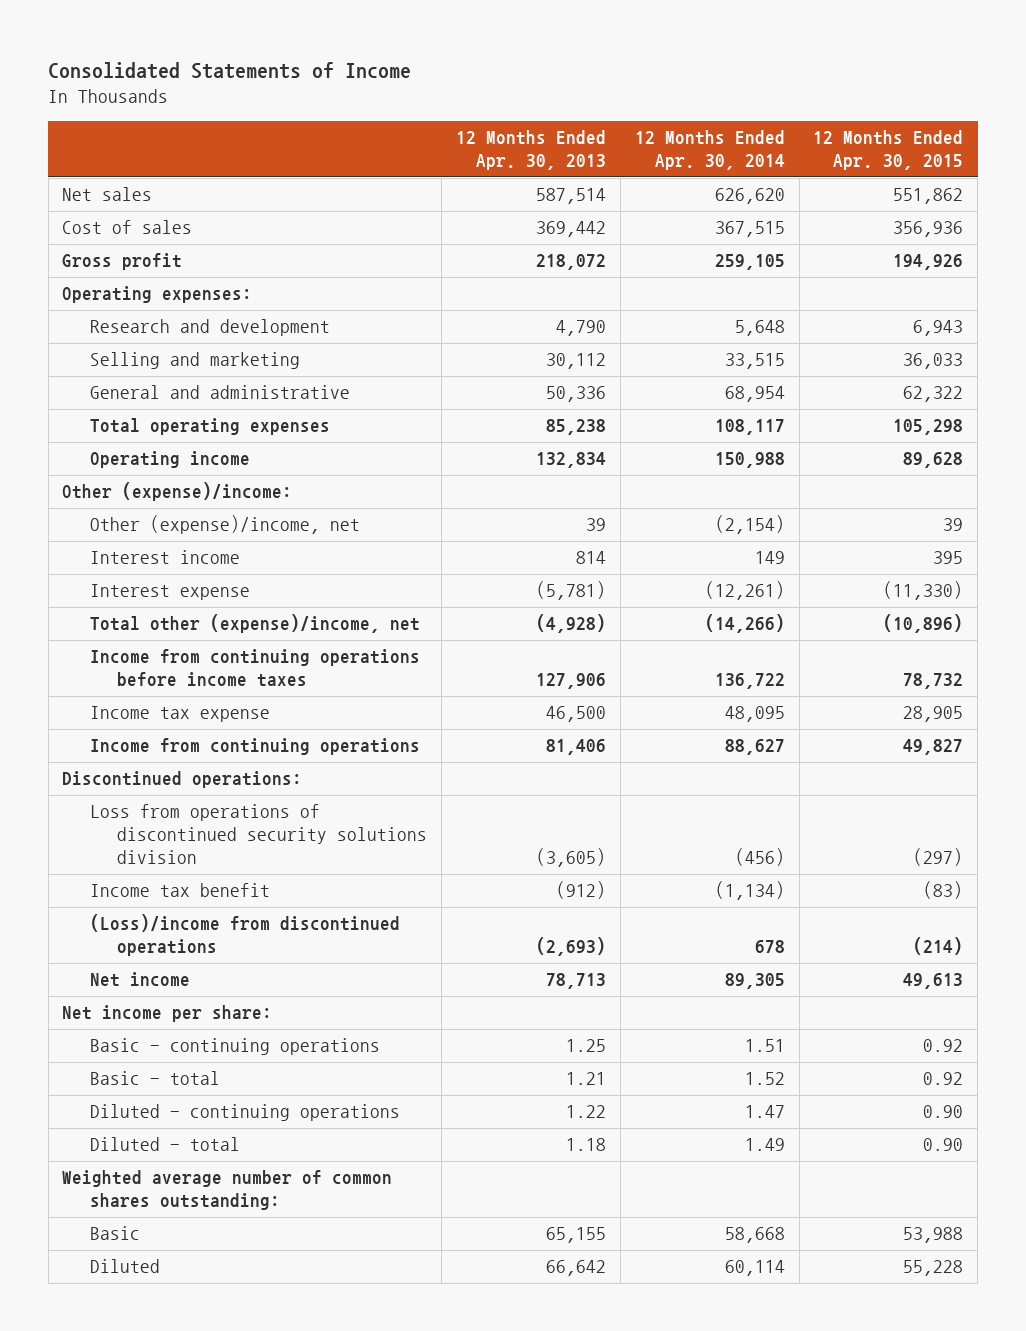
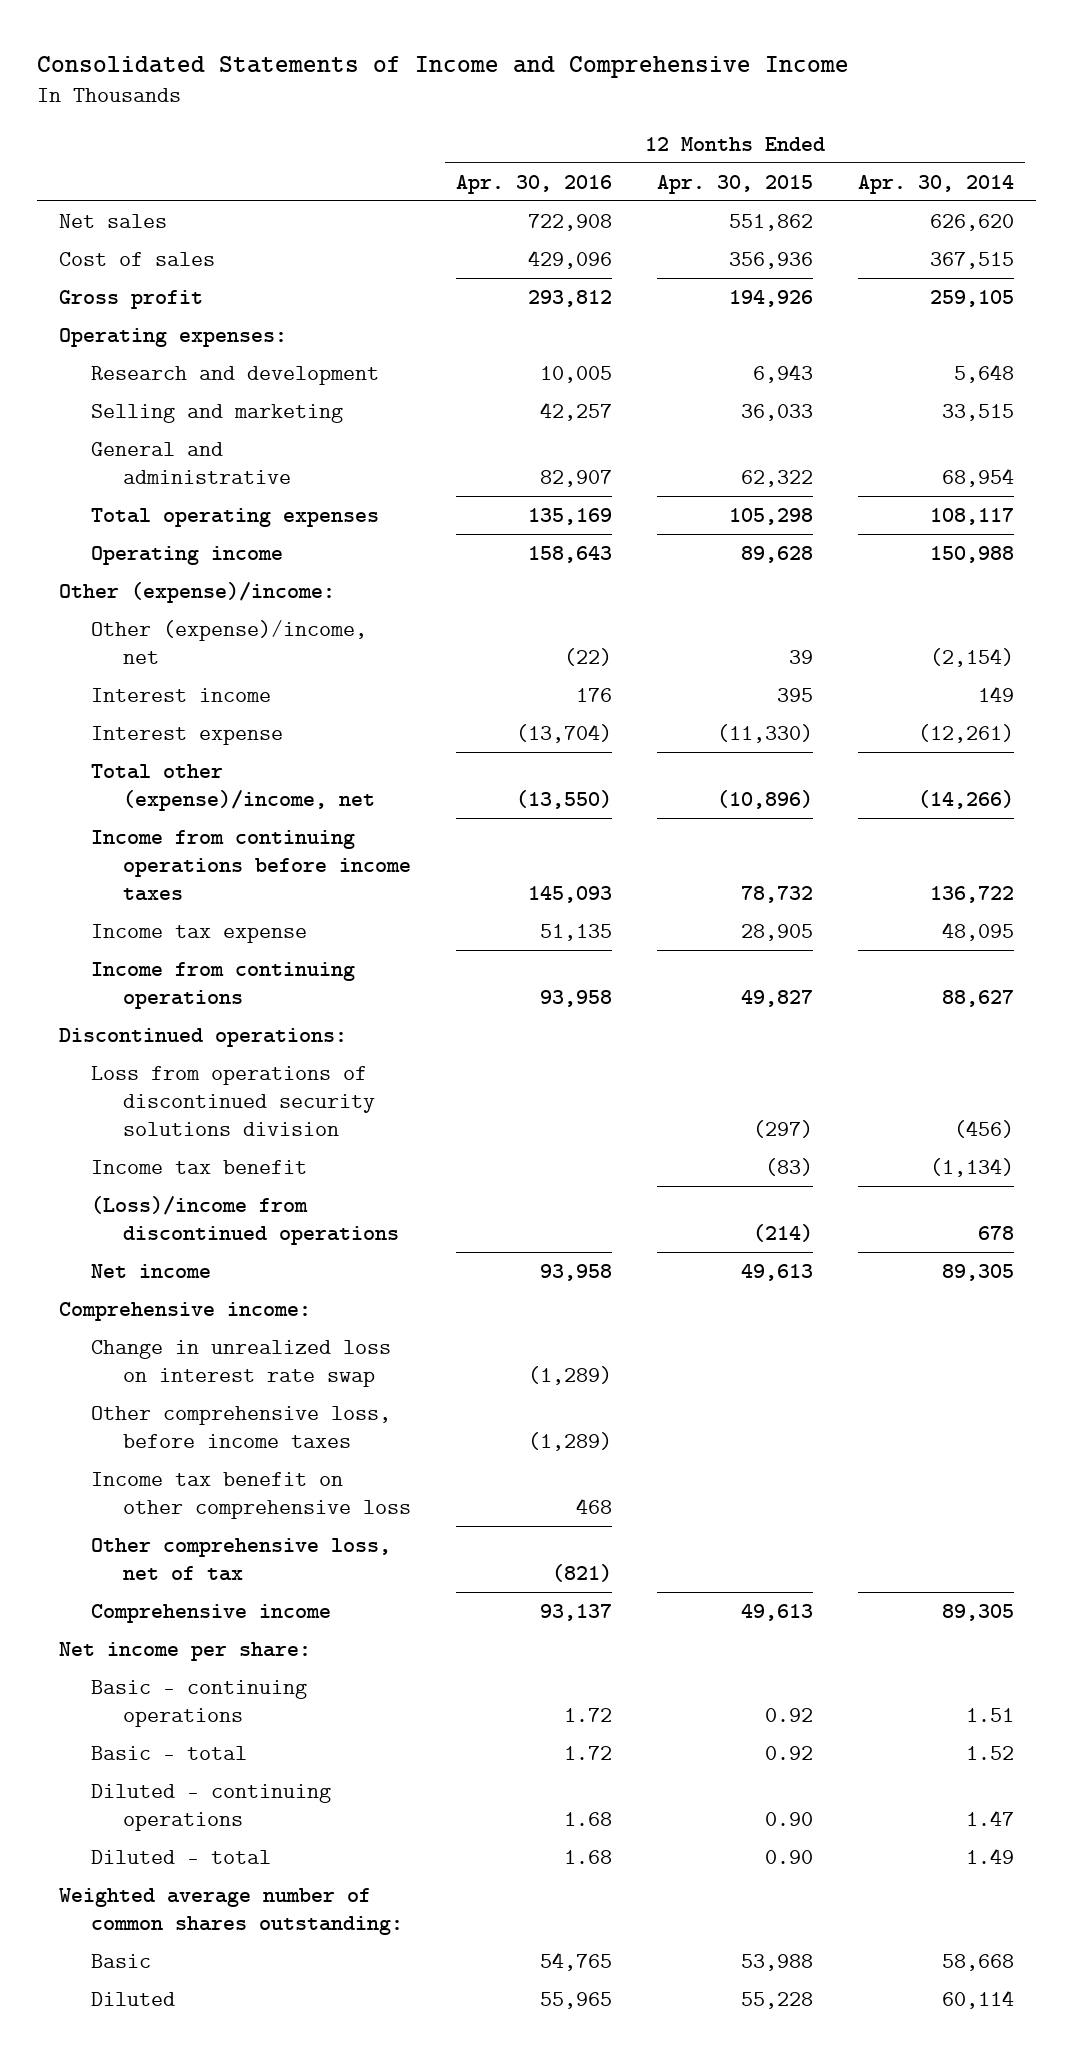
[48,62,412,80] Consolidated Statements of Income -> [36,55,849,78] Consolidated Statements of Income and Comprehensive Income
[456,130,607,171] 12 Months Ended Apr. 30, 2013 -> none
none -> [456,174,613,194] Apr. 30, 2016
none -> [59,1301,312,1321] Comprehensive income:
none -> [91,1339,392,1387] Change in unrealized loss on interest rate swap
none -> [91,1405,392,1448] Other comprehensive loss, before income taxes
none -> [91,1471,412,1519] Income tax benefit on other comprehensive loss
none -> [91,1537,392,1581] Other comprehensive loss, net of tax
none -> [91,1603,332,1623] Comprehensive income

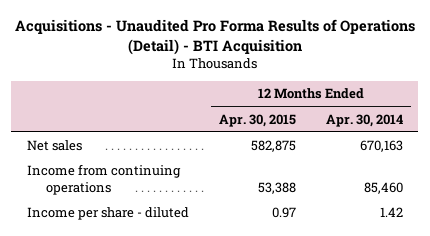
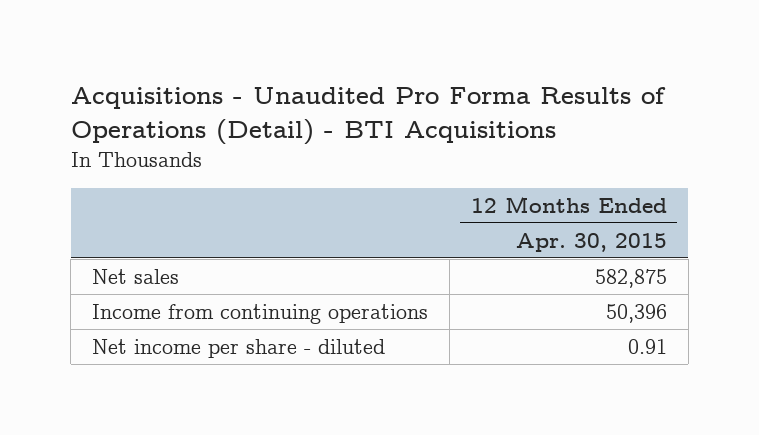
[14,19,415,56] Acquisitions - Unaudited Pro Forma Results of Operations (Detail) - BTI Acquisition -> [70,87,666,145] Acquisitions - Unaudited Pro Forma Results of Operations (Detail) - BTI Acquisitions
[326,113,404,127] Apr. 30, 2014 -> none
[257,181,296,194] 53,388 -> [605,303,667,323] 50,396
[26,207,189,221] Income per share - diluted -> [92,338,386,358] Net income per share - diluted
[271,207,296,219] 0.97 -> [627,338,667,354] 0.91

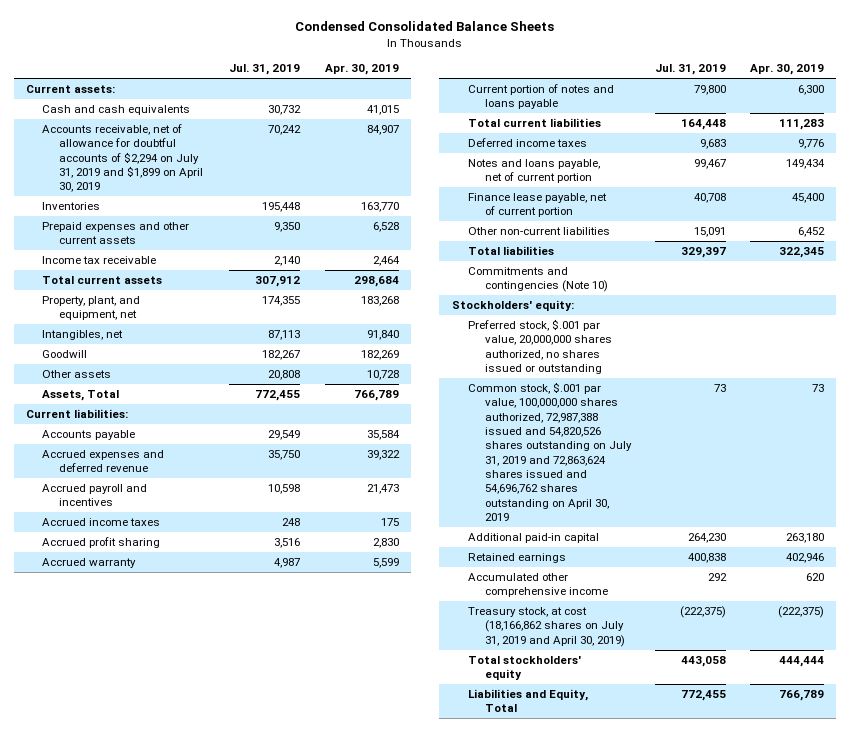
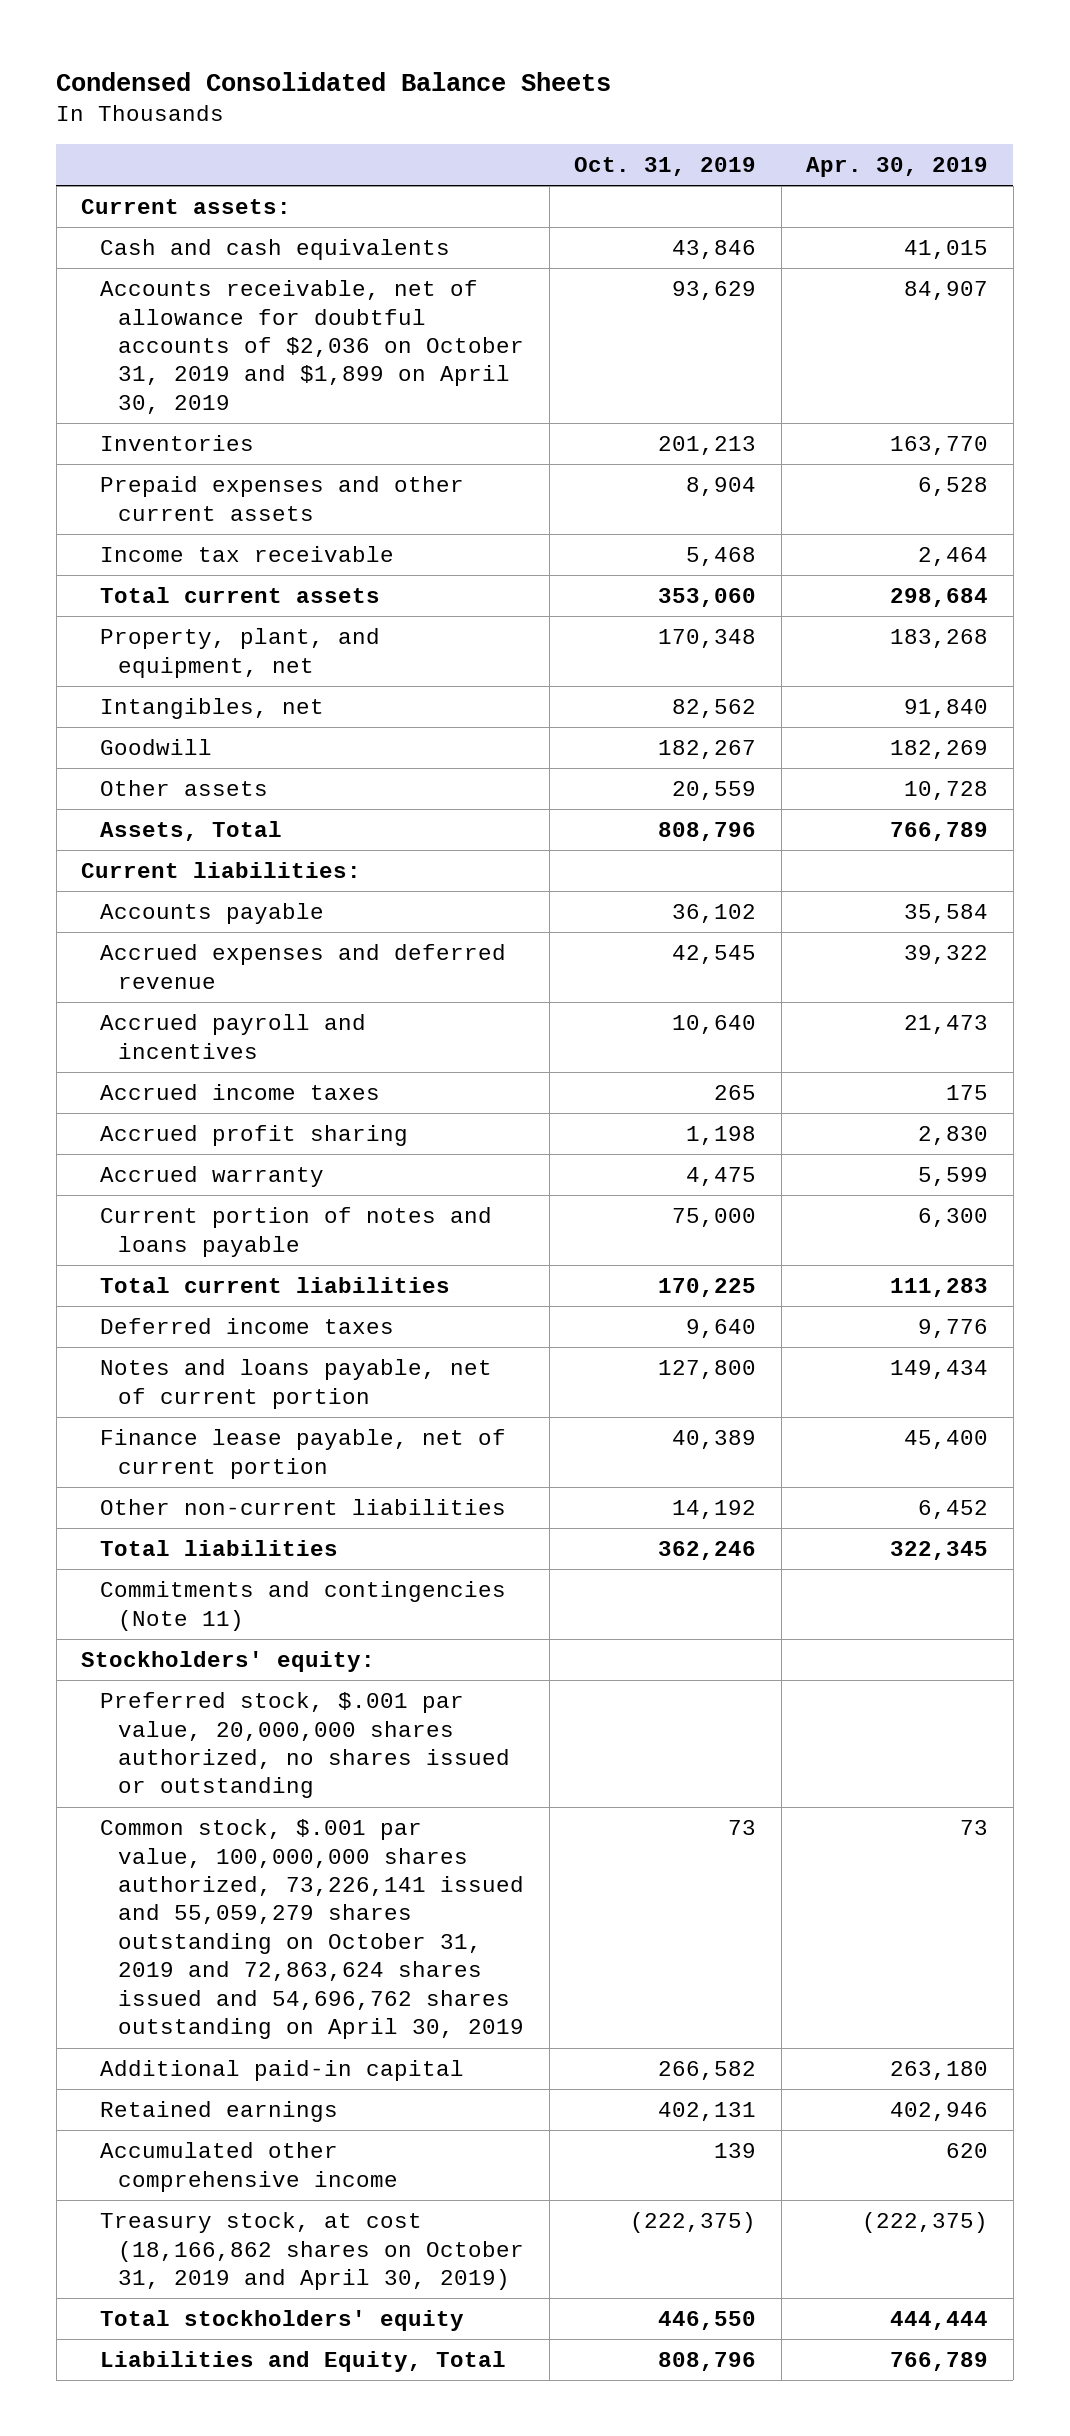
[229,64,301,76] Jul. 31, 2019 -> none
none -> [574,156,757,176] Oct. 31, 2019
[42,124,203,193] Accounts receivable, net of allowance for doubtful accounts of $2,294 on July 31, 2019 and $1,899 on April 30, 2019 -> [99,280,525,414] Accounts receivable, net of allowance for doubtful accounts of $2,036 on October 31, 2019 and $1,899 on April 30, 2019
[468,267,608,293] Commitments and contingencies (Note 10) -> [99,1581,506,1631] Commitments and contingencies (Note 11)
[468,382,632,522] Common stock, $.001 par value, 100,000,000 shares authorized, 72,987,388 issued and 54,820,526 shares outstanding on July 31, 2019 and 72,863,624 shares issued and 54,696,762 shares outstanding on April 30, 2019 -> [99,1819,525,2040] Common stock, $.001 par value, 100,000,000 shares authorized, 73,226,141 issued and 55,059,279 shares outstanding on October 31, 2019 and 72,863,624 shares issued and 54,696,762 shares outstanding on April 30, 2019
[468,607,625,647] Treasury stock, at cost (18,166,862 shares on July 31, 2019 and April 30, 2019) -> [99,2212,525,2291] Treasury stock, at cost (18,166,862 shares on October 31, 2019 and April 30, 2019)

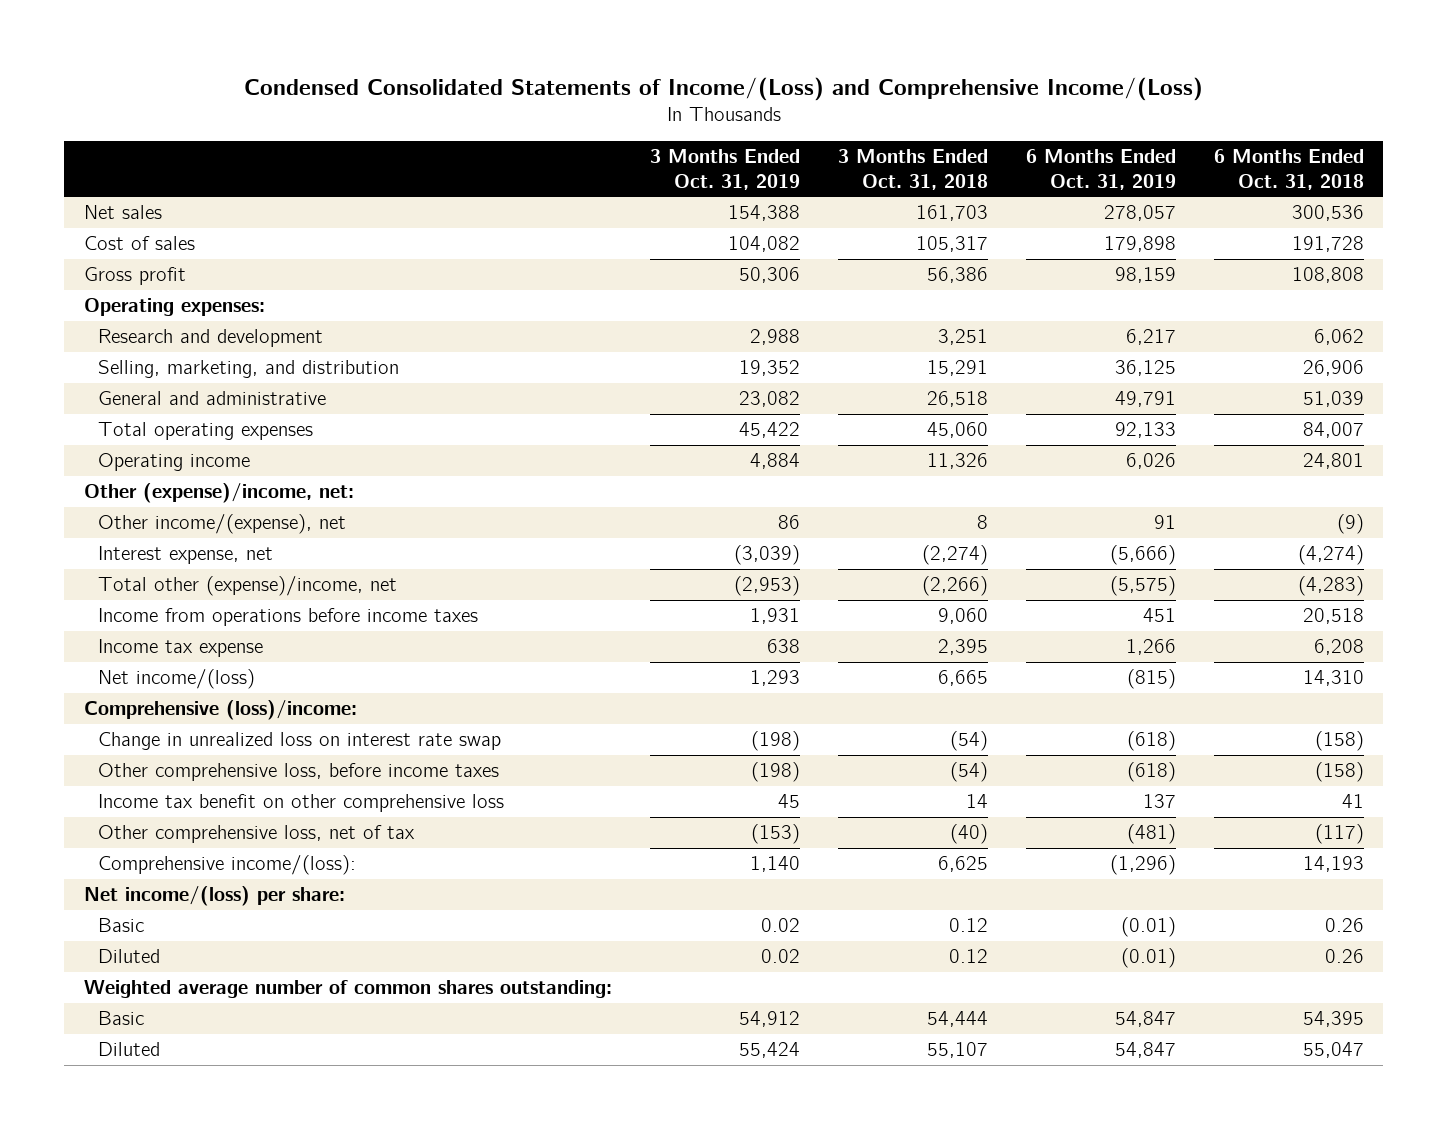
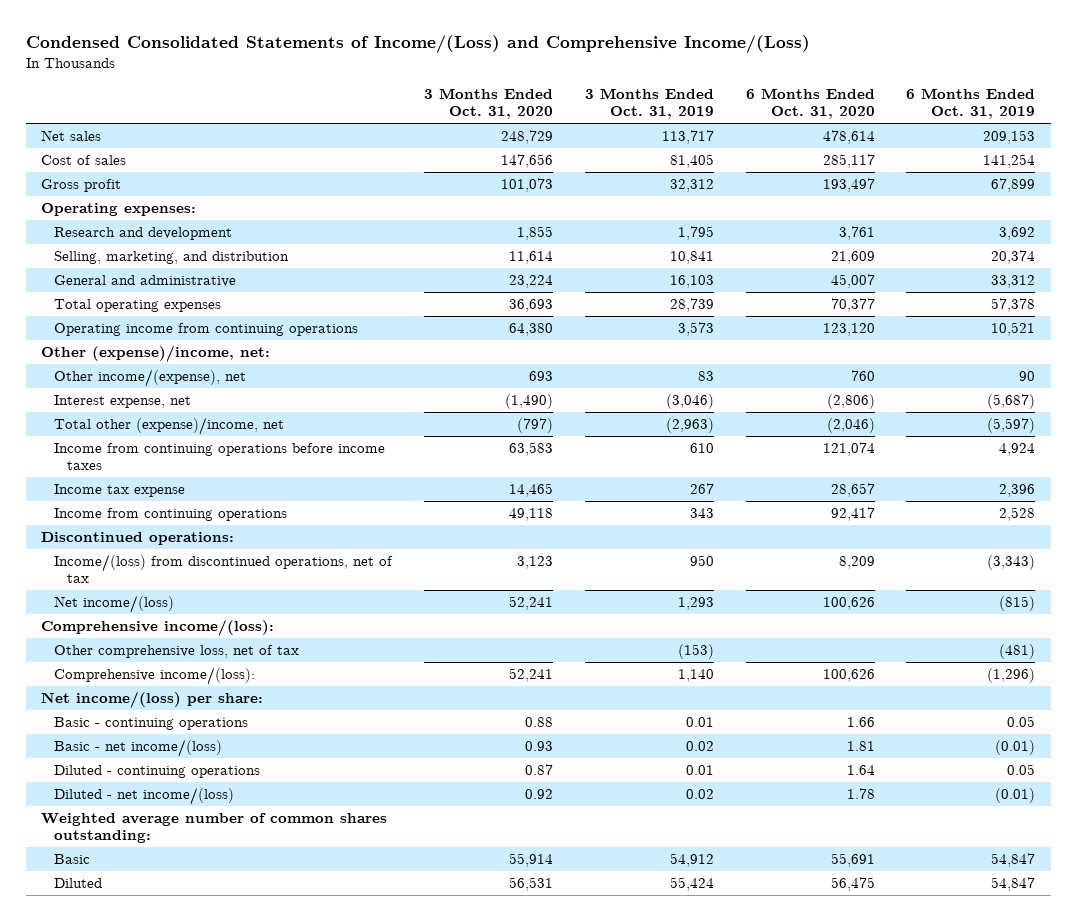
[837,148,988,190] 3 Months Ended Oct. 31, 2018 -> none
[1214,148,1365,190] 6 Months Ended Oct. 31, 2018 -> none
none -> [423,88,553,120] 3 Months Ended Oct. 31, 2020
none -> [745,88,875,120] 6 Months Ended Oct. 31, 2020
[727,205,800,222] 154,388 -> [661,130,714,145] 113,717
[1103,205,1176,222] 278,057 -> [983,130,1036,145] 209,153
[727,236,800,253] 104,082 -> [669,154,714,169] 81,405
[1103,236,1176,253] 179,898 -> [983,154,1036,169] 141,254
[738,267,800,284] 50,306 -> [669,179,714,193] 32,312
[1114,267,1176,284] 98,159 -> [991,178,1036,193] 67,899
[749,329,800,346] 2,988 -> [677,226,714,241] 1,795
[1125,329,1176,346] 6,217 -> [999,227,1036,241] 3,692
[738,360,800,377] 19,352 -> [669,251,714,265] 10,841
[1114,360,1176,377] 36,125 -> [991,250,1036,265] 20,374
[738,391,800,408] 23,082 -> [669,275,714,289] 16,103
[1114,391,1176,408] 49,791 -> [991,275,1036,289] 33,312
[738,422,800,439] 45,422 -> [669,298,714,313] 28,739
[1114,422,1176,439] 92,133 -> [991,298,1036,313] 57,378
[97,453,250,472] Operating income -> [54,323,359,337] Operating income from continuing operations
[749,453,800,470] 4,884 -> [677,322,714,337] 3,573
[1125,453,1176,470] 6,026 -> [991,322,1036,337] 10,521
[777,515,800,530] 86 -> [697,371,714,382] 83
[1153,515,1176,530] 91 -> [1019,371,1036,382] 90
[733,545,800,566] (3,039) -> [665,394,714,410] (3,046)
[1109,545,1176,566] (5,666) -> [987,394,1036,410] (5,687)
[733,576,800,597] (2,953) -> [665,418,714,434] (2,963)
[1109,576,1176,597] (5,575) -> [987,418,1036,434] (5,597)
[97,608,478,627] Income from operations before income taxes -> [54,443,386,471] Income from continuing operations before income taxes
[749,608,800,625] 1,931 -> [689,443,714,454] 610
[1142,608,1176,623] 451 -> [999,443,1036,457] 4,924
[766,639,800,654] 638 -> [689,483,714,495] 267
[1125,639,1176,656] 1,266 -> [999,484,1036,498] 2,396
none -> [54,508,288,522] Income from continuing operations
none -> [41,532,235,546] Discontinued operations:
none -> [54,554,394,584] Income/(loss) from discontinued operations, net of tax
[97,732,501,751] Change in unrealized loss on interest rate swap -> none
[97,763,499,782] Other comprehensive loss, before income taxes -> none
[97,794,504,813] Income tax benefit on other comprehensive loss -> none
[83,700,357,721] Comprehensive (loss)/income: -> [41,619,275,637] Comprehensive income/(loss):
none -> [54,717,249,731] Basic - continuing operations
[97,918,144,933] Basic -> [54,739,223,758] Basic - net income/(loss)
none -> [54,765,261,779] Diluted - continuing operations
[97,949,160,964] Diluted -> [54,787,235,806] Diluted - net income/(loss)

